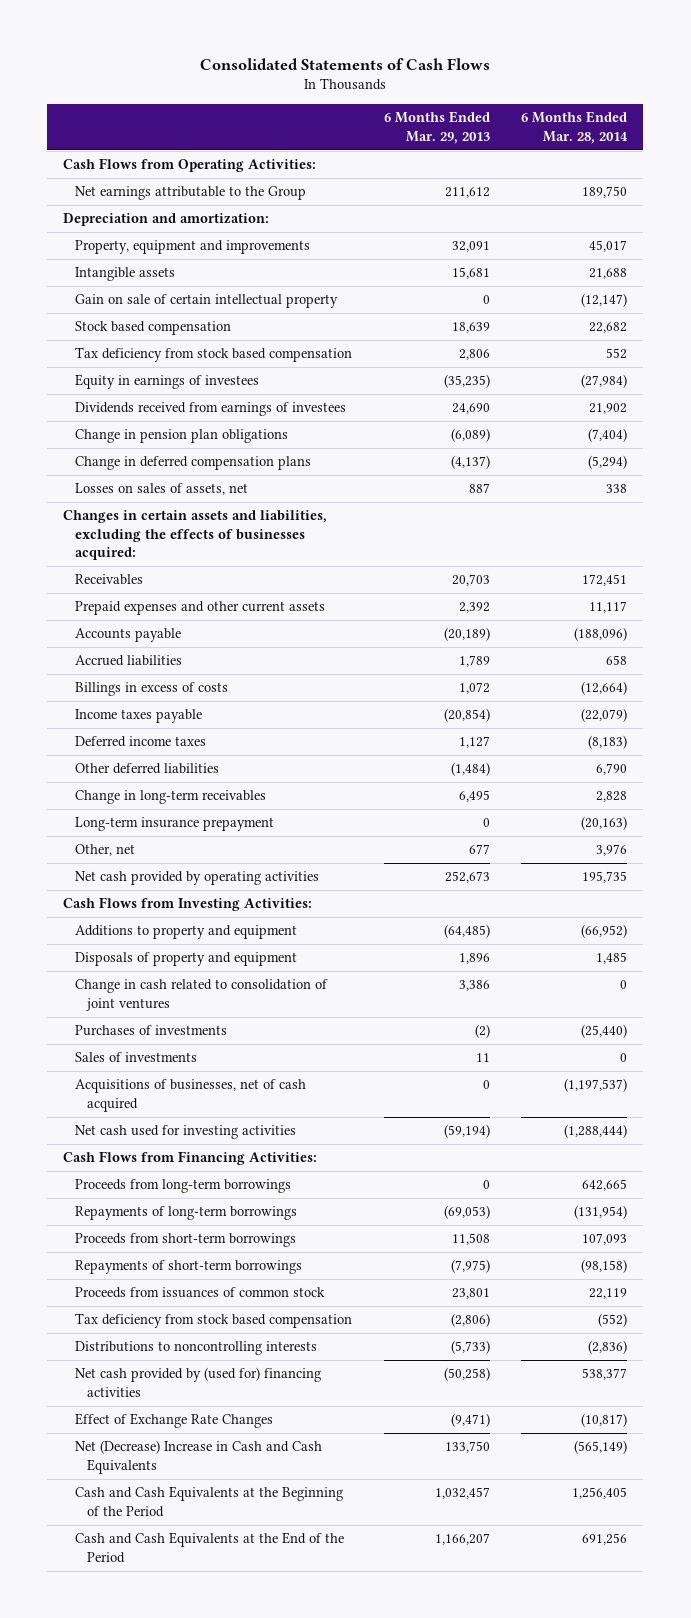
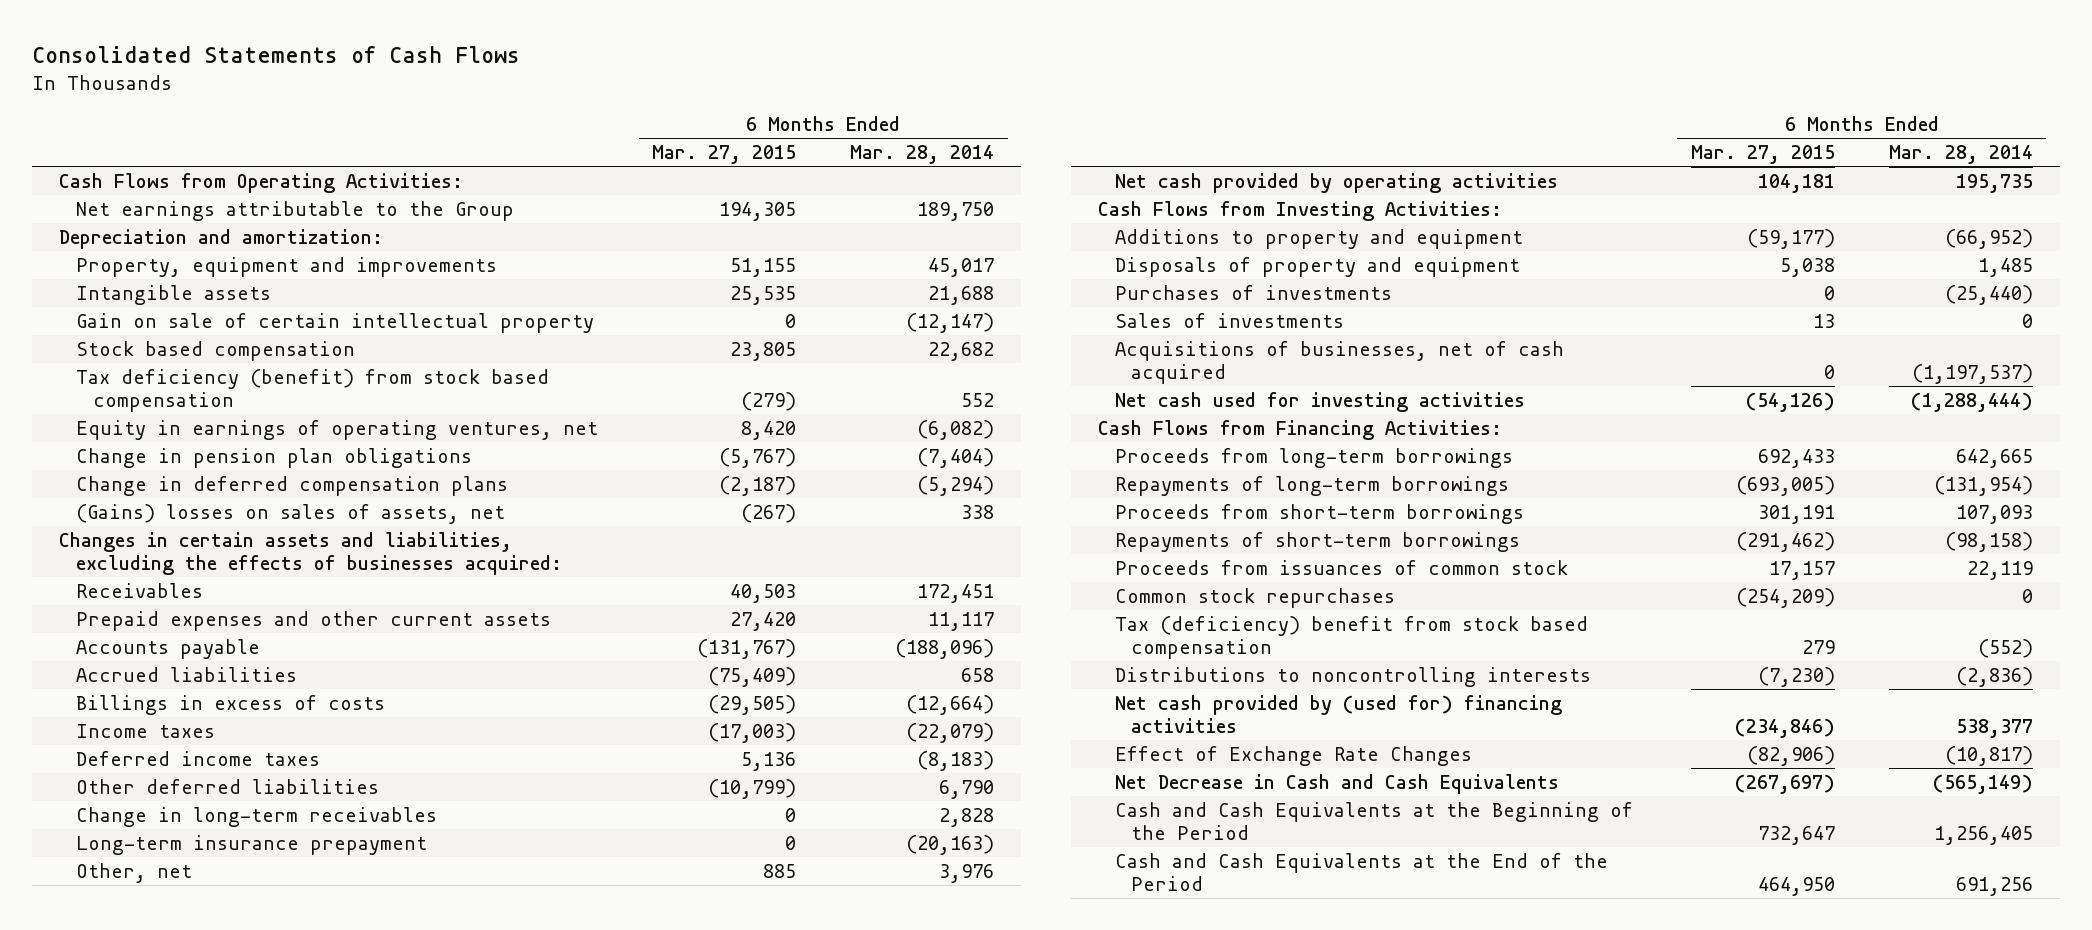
[383,111,490,144] 6 Months Ended Mar. 29, 2013 -> none
none -> [652,145,797,165] Mar. 27, 2015
[75,402,347,417] Dividends received from earnings of investees -> none
[75,347,353,363] Tax deficiency from stock based compensation -> [76,369,550,412] Tax deficiency (benefit) from stock based compensation
[75,374,260,390] Equity in earnings of investees -> [76,420,599,441] Equity in earnings of operating ventures, net
[581,374,628,389] (27,984) -> [917,420,995,441] (6,082)
[75,483,249,496] Losses on sales of assets, net -> [76,504,506,525] (Gains) losses on sales of assets, net
[75,709,203,724] Income taxes payable -> [76,724,216,739] Income taxes
[75,979,329,1011] Change in cash related to consolidation of joint ventures -> none
none -> [1114,588,1395,609] Common stock repurchases
[75,1313,353,1329] Tax deficiency from stock based compensation -> [1114,616,1588,659] Tax (deficiency) benefit from stock based compensation
[75,1440,323,1474] Net (Decrease) Increase in Cash and Cash Equivalents -> [1114,774,1559,795] Net Decrease in Cash and Cash Equivalents

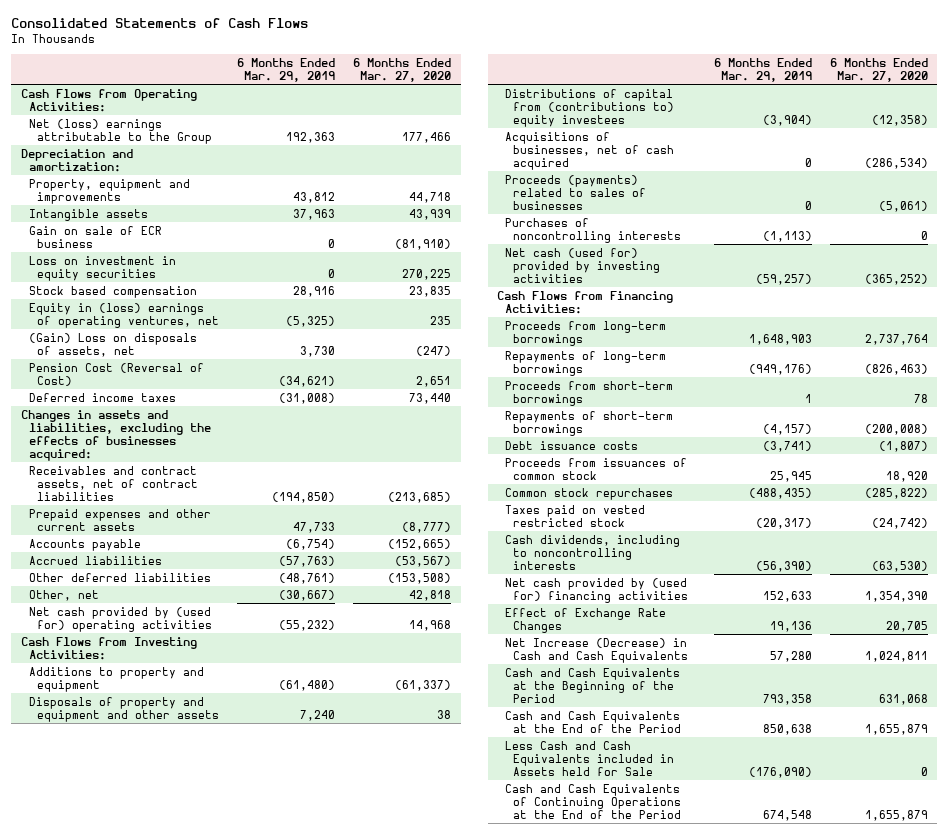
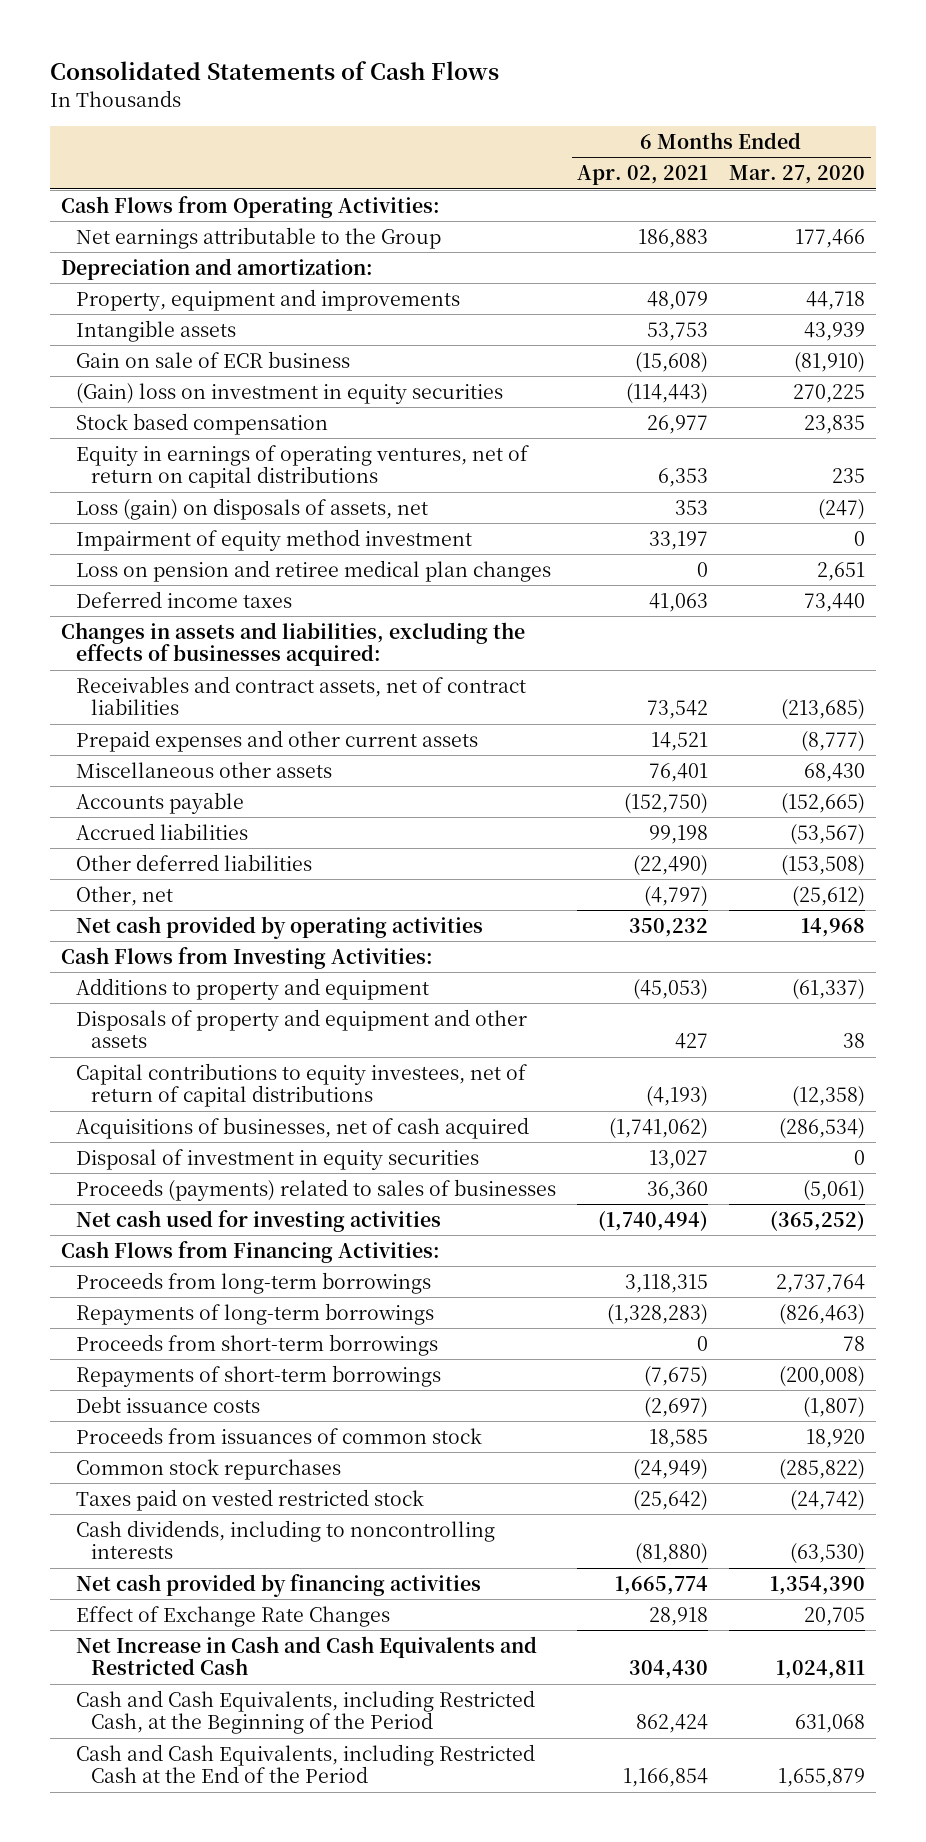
[236,57,335,82] 6 Months Ended Mar. 29, 2019 -> none
none -> [577,164,709,185] Apr. 02, 2021
[28,118,212,144] Net (loss) earnings attributable to the Group -> [75,226,441,249] Net earnings attributable to the Group
[28,255,176,281] Loss on investment in equity securities -> [75,382,503,404] (Gain) loss on investment in equity securities
[28,302,219,328] Equity in (loss) earnings of operating ventures, net -> [75,444,529,489] Equity in earnings of operating ventures, net of return on capital distributions
[28,332,197,357] (Gain) Loss on disposals of assets, net -> [75,497,428,520] Loss (gain) on disposals of assets, net
none -> [75,528,472,551] Impairment of equity method investment
[28,362,204,386] Pension Cost (Reversal of Cost) -> [75,559,551,582] Loss on pension and retiree medical plan changes
none -> [75,761,332,778] Miscellaneous other assets
[409,589,452,601] 42,818 -> [792,885,866,907] (25,612)
[28,606,212,632] Net cash provided by (used for) operating activities -> [75,915,483,939] Net cash provided by operating activities
[505,88,675,127] Distributions of capital from (contributions to) equity investees -> [75,1062,527,1108] Capital contributions to equity investees, net of return of capital distributions
none -> [75,1148,479,1170] Disposal of investment in equity securities
[505,217,682,243] Purchases of noncontrolling interests -> none
[505,247,661,283] Net cash (used for) provided by investing activities -> [75,1209,441,1232] Net cash used for investing activities
[505,577,689,603] Net cash provided by (used for) financing activities -> [75,1573,481,1597] Net cash provided by financing activities
[505,740,675,776] Less Cash and Cash Equivalents included in Assets held for Sale -> none
[505,783,682,819] Cash and Cash Equivalents of Continuing Operations at the End of the Period -> none
[505,637,689,663] Net Increase (Decrease) in Cash and Cash Equivalents -> [75,1635,537,1676] Net Increase in Cash and Cash Equivalents and Restricted Cash
[505,667,681,703] Cash and Cash Equivalents at the Beginning of the Period -> [75,1689,535,1735] Cash and Cash Equivalents, including Restricted Cash, at the Beginning of the Period
[505,710,682,733] Cash and Cash Equivalents at the End of the Period -> [75,1743,535,1784] Cash and Cash Equivalents, including Restricted Cash at the End of the Period

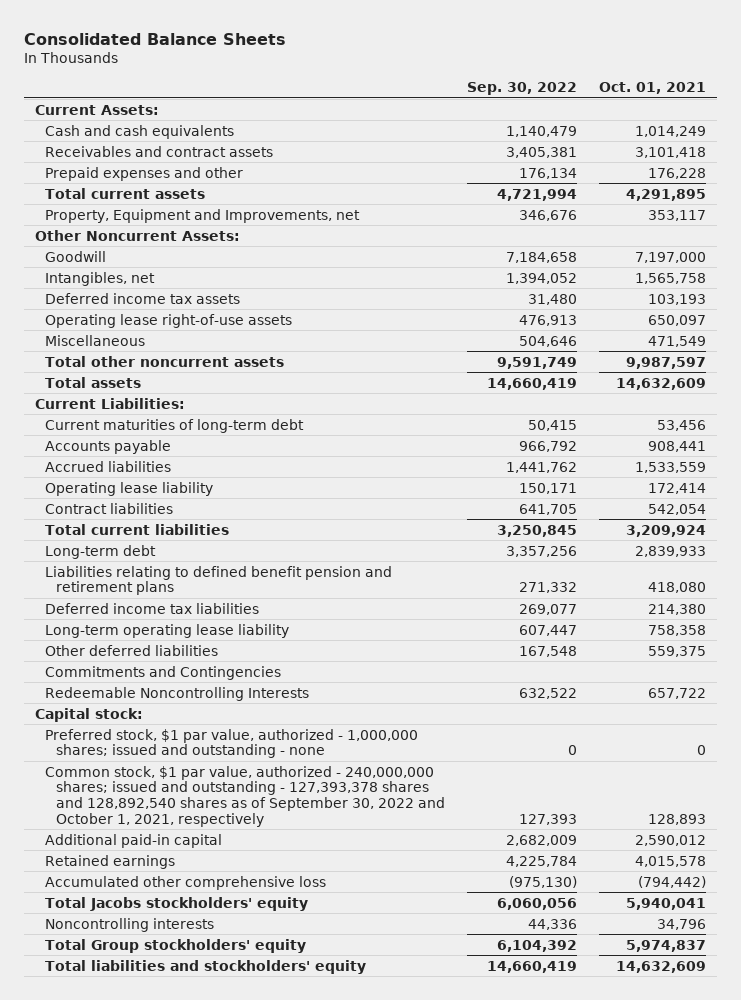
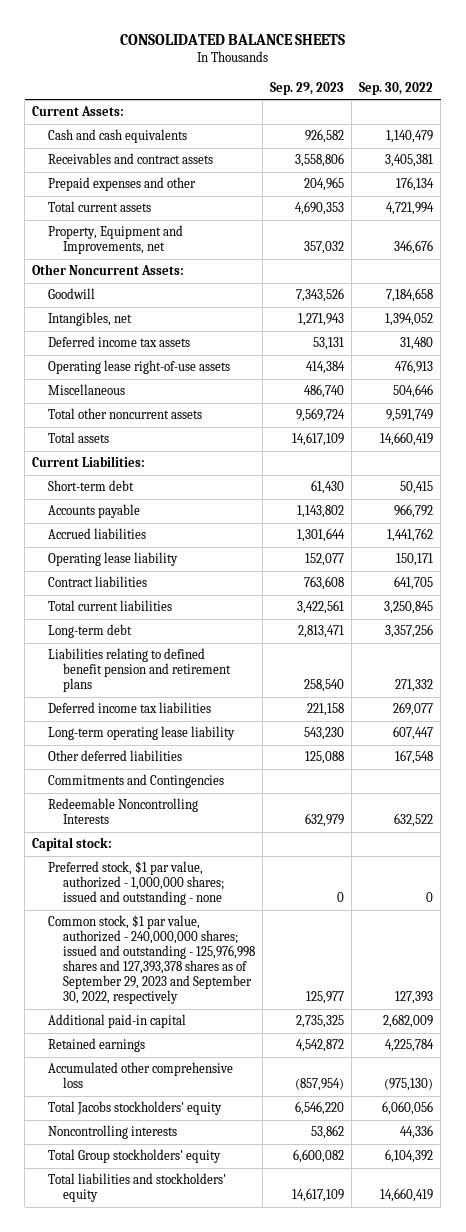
[23,32,286,45] Consolidated Balance Sheets -> [119,33,345,45] CONSOLIDATED BALANCE SHEETS
[598,81,706,94] Oct. 01, 2021 -> none
none -> [270,81,345,95] Sep. 29, 2023
[45,418,305,433] Current maturities of long-term debt -> [47,480,134,492] Short-term debt
[45,765,445,827] Common stock, $1 par value, authorized - 240,000,000 shares; issued and outstanding - 127,393,378 shares and 128,892,540 shares as of September 30, 2022 and October 1, 2021, respectively -> [47,915,255,1005] Common stock, $1 par value, authorized - 240,000,000 shares; issued and outstanding - 125,976,998 shares and 127,393,378 shares as of September 29, 2023 and September 30, 2022, respectively

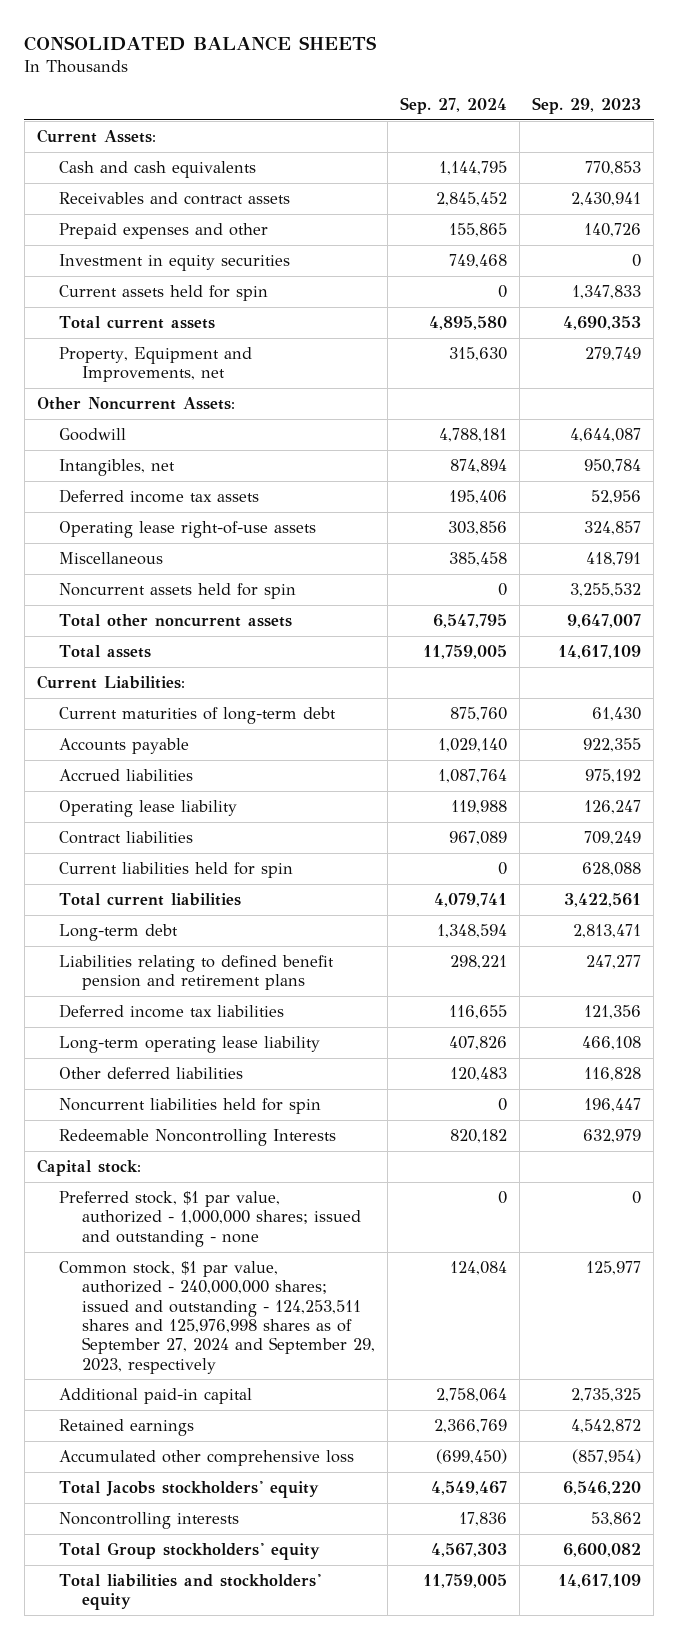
[359,81,434,95] Sep. 30, 2022 -> none
none -> [400,96,508,114] Sep. 27, 2024
[305,129,345,144] 926,582 -> [585,161,642,176] 770,853
[295,153,345,168] 3,558,806 -> [571,192,642,207] 2,430,941
[304,177,345,192] 204,965 -> [584,223,642,238] 140,726
none -> [59,254,291,272] Investment in equity securities
none -> [59,285,269,302] Current assets held for spin
[304,241,345,255] 357,032 -> [585,347,642,362] 279,749
[296,288,345,303] 7,343,526 -> [570,428,642,443] 4,644,087
[298,313,345,327] 1,271,943 -> [584,459,642,474] 950,784
[313,337,345,351] 53,131 -> [591,490,642,505] 52,956
[306,361,346,375] 414,384 -> [584,521,642,536] 324,857
[304,384,345,399] 486,740 -> [586,552,642,567] 418,791
none -> [59,583,297,600] Noncurrent assets held for spin
[296,408,346,423] 9,569,724 -> [567,614,642,629] 9,647,007
[47,480,134,492] Short-term debt -> [59,707,337,725] Current maturities of long-term debt
[297,505,345,519] 1,143,802 -> [583,738,642,753] 922,355
[297,528,346,543] 1,301,644 -> [585,769,642,784] 975,192
[305,553,345,567] 152,077 -> [584,800,642,815] 126,247
[304,576,345,591] 763,608 -> [584,831,642,846] 709,249
none -> [59,862,294,879] Current liabilities held for spin
[47,774,224,789] Commitments and Contingencies -> none
[304,679,345,693] 258,540 -> [586,955,642,970] 247,277
[307,703,345,717] 221,158 -> [584,1005,642,1020] 121,356
[304,727,345,741] 543,230 -> [582,1036,642,1051] 466,108
[305,751,345,765] 125,088 -> [584,1067,642,1082] 116,828
none -> [59,1098,322,1115] Noncurrent liabilities held for spin
[47,915,255,1005] Common stock, $1 par value, authorized - 240,000,000 shares; issued and outstanding - 125,976,998 shares and 127,393,378 shares as of September 29, 2023 and September 30, 2022, respectively -> [59,1261,376,1374] Common stock, $1 par value, authorized - 240,000,000 shares; issued and outstanding - 124,253,511 shares and 125,976,998 shares as of September 27, 2024 and September 29, 2023, respectively

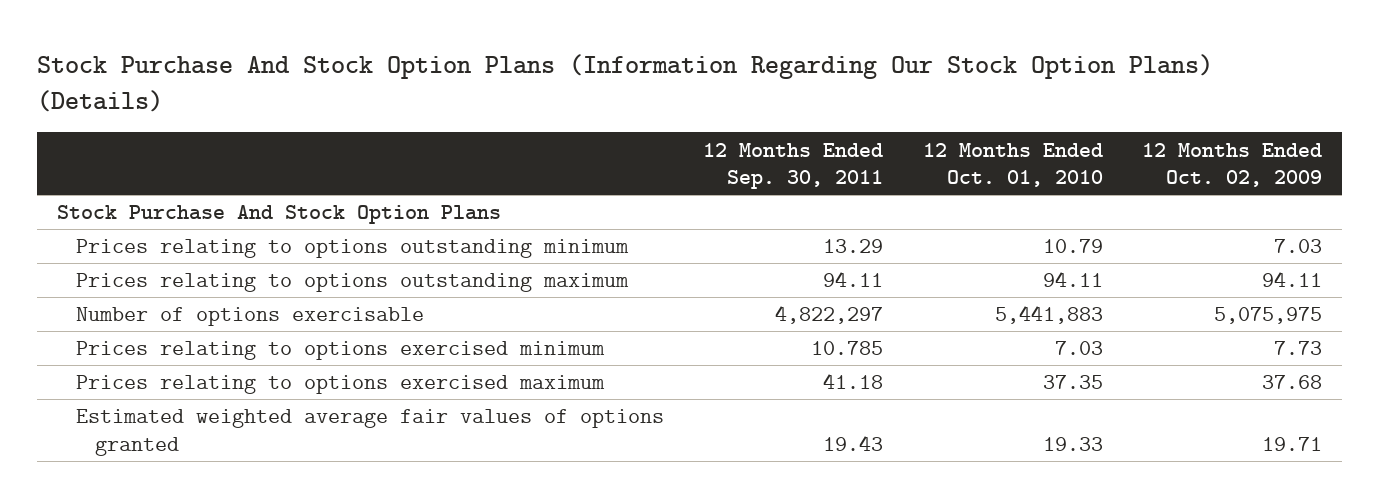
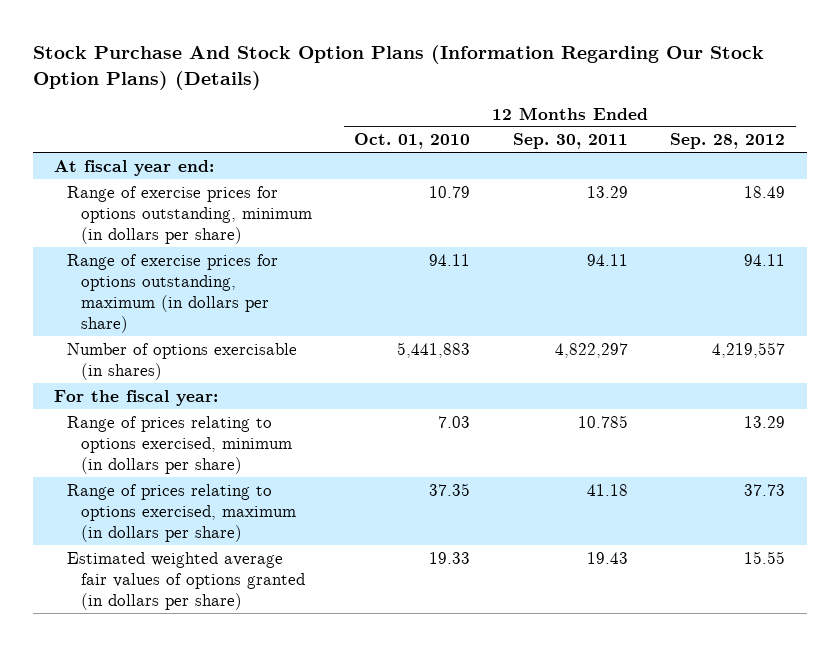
[1142,142,1323,187] 12 Months Ended Oct. 02, 2009 -> none
none -> [670,133,786,150] Sep. 28, 2012
[56,205,501,225] Stock Purchase And Stock Option Plans -> none
none -> [53,159,214,176] At fiscal year end:
[75,239,629,259] Prices relating to options outstanding minimum -> [67,185,313,244] Range of exercise prices for options outstanding, minimum (in dollars per share)
[75,273,629,293] Prices relating to options outstanding maximum -> [67,253,279,333] Range of exercise prices for options outstanding, maximum (in dollars per share)
[75,307,424,327] Number of options exercisable -> [67,342,298,380] Number of options exercisable (in shares)
none -> [53,389,218,406] For the fiscal year:
[75,341,605,361] Prices relating to options exercised minimum -> [67,415,293,474] Range of prices relating to options exercised, minimum (in dollars per share)
[75,375,605,395] Prices relating to options exercised maximum -> [67,483,297,542] Range of prices relating to options exercised, maximum (in dollars per share)
[75,409,664,456] Estimated weighted average fair values of options granted -> [67,551,306,610] Estimated weighted average fair values of options granted (in dollars per share)

